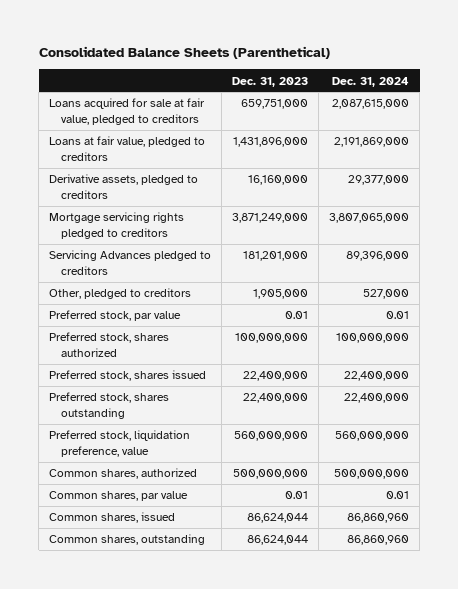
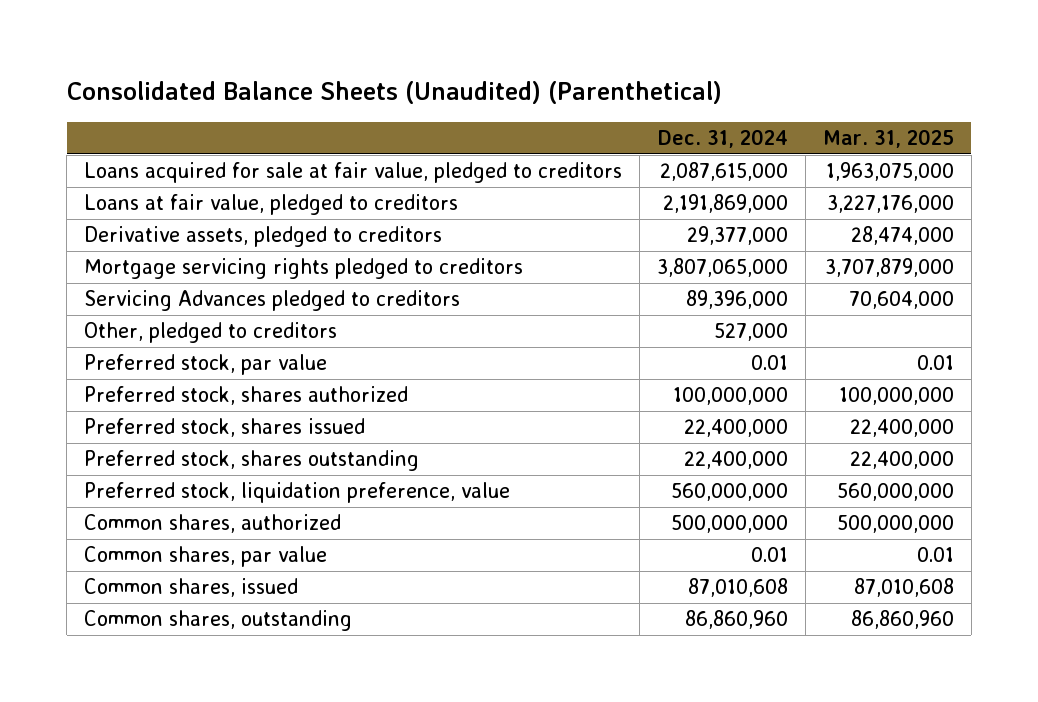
[38,46,330,60] Consolidated Balance Sheets (Parenthetical) -> [66,81,722,105] Consolidated Balance Sheets (Unaudited) (Parenthetical)
[232,76,309,87] Dec. 31, 2023 -> none
none -> [822,129,954,149] Mar. 31, 2025
[347,513,410,524] 86,860,960 -> [687,578,788,598] 87,010,608

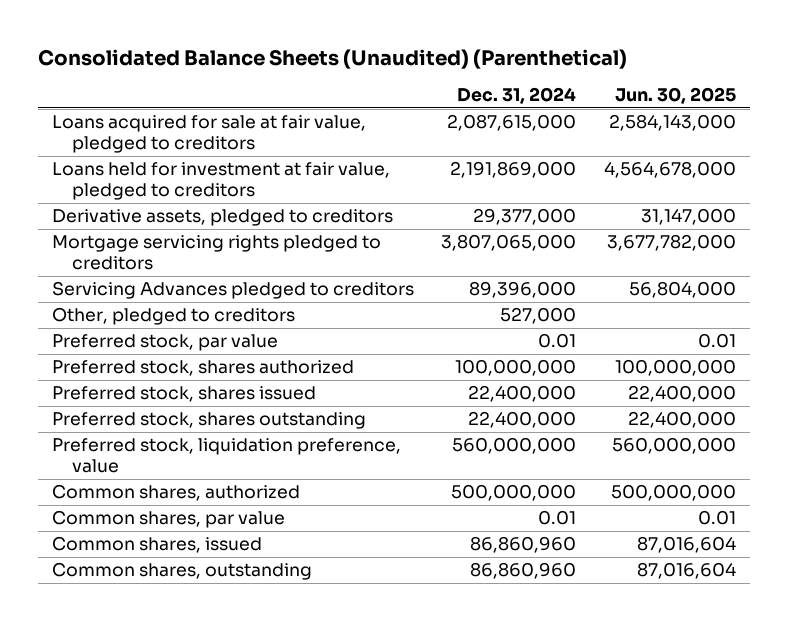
[822,129,954,149] Mar. 31, 2025 -> none
none -> [615,87,737,105] Jun. 30, 2025
[83,194,458,216] Loans at fair value, pledged to creditors -> [51,162,390,201] Loans held for investment at fair value, pledged to creditors
[687,578,788,598] 87,010,608 -> [470,536,577,554] 86,860,960

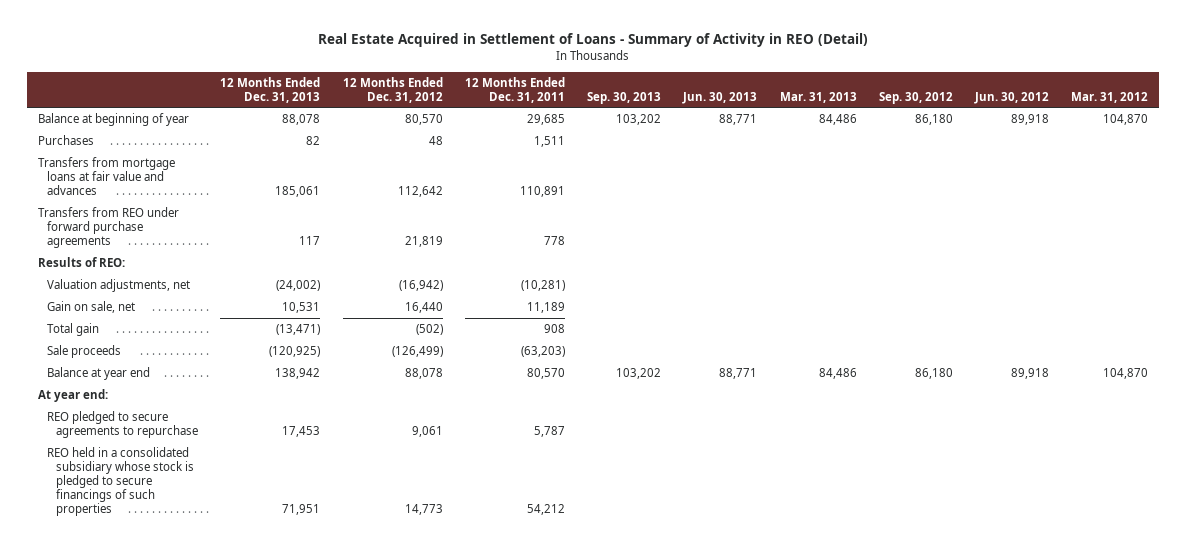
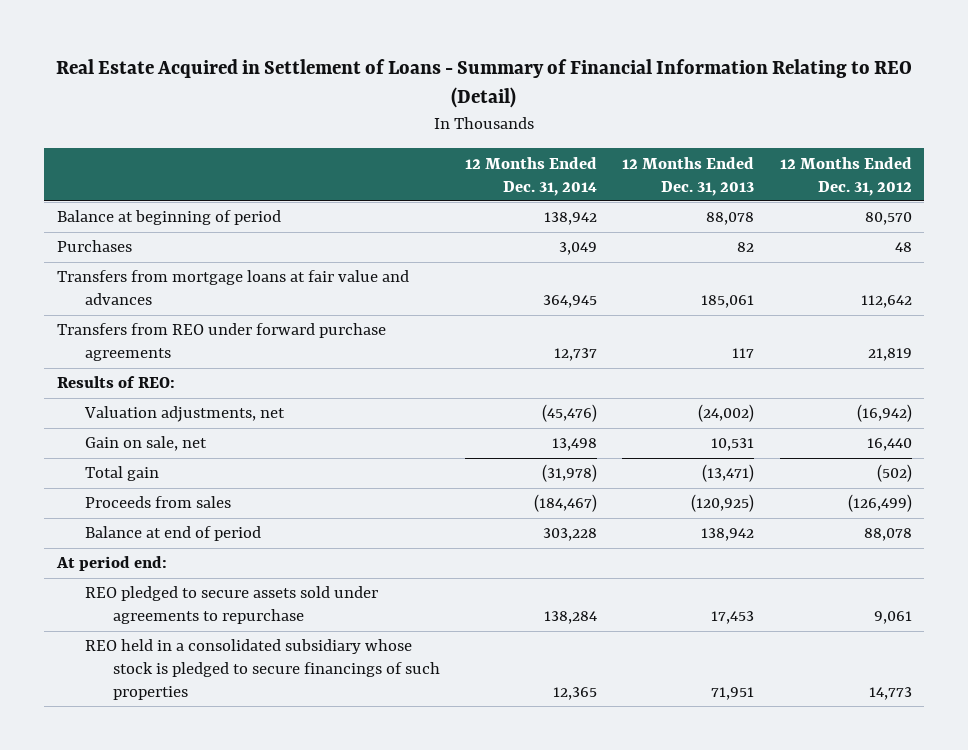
[317,33,868,48] Real Estate Acquired in Settlement of Loans - Summary of Activity in REO (Detail) -> [56,58,913,109] Real Estate Acquired in Settlement of Loans - Summary of Financial Information Relating to REO (Detail)
[464,76,565,103] 12 Months Ended Dec. 31, 2011 -> none
[587,91,662,104] Sep. 30, 2013 -> none
[682,91,758,104] Jun. 30, 2013 -> none
[779,91,857,103] Mar. 31, 2013 -> none
[878,91,953,104] Sep. 30, 2012 -> none
[974,91,1050,104] Jun. 30, 2012 -> none
[1071,91,1149,103] Mar. 31, 2012 -> none
none -> [464,156,597,196] 12 Months Ended Dec. 31, 2014
[37,112,189,126] Balance at beginning of year -> [56,210,281,226] Balance at beginning of period
[46,344,121,358] Sale proceeds -> [84,496,231,509] Proceeds from sales
[46,366,150,380] Balance at year end -> [84,526,261,542] Balance at end of period
[37,388,108,402] At year end: -> [55,556,167,572] At period end:
[46,410,199,438] REO pledged to secure agreements to repurchase -> [84,586,378,625] REO pledged to secure assets sold under agreements to repurchase

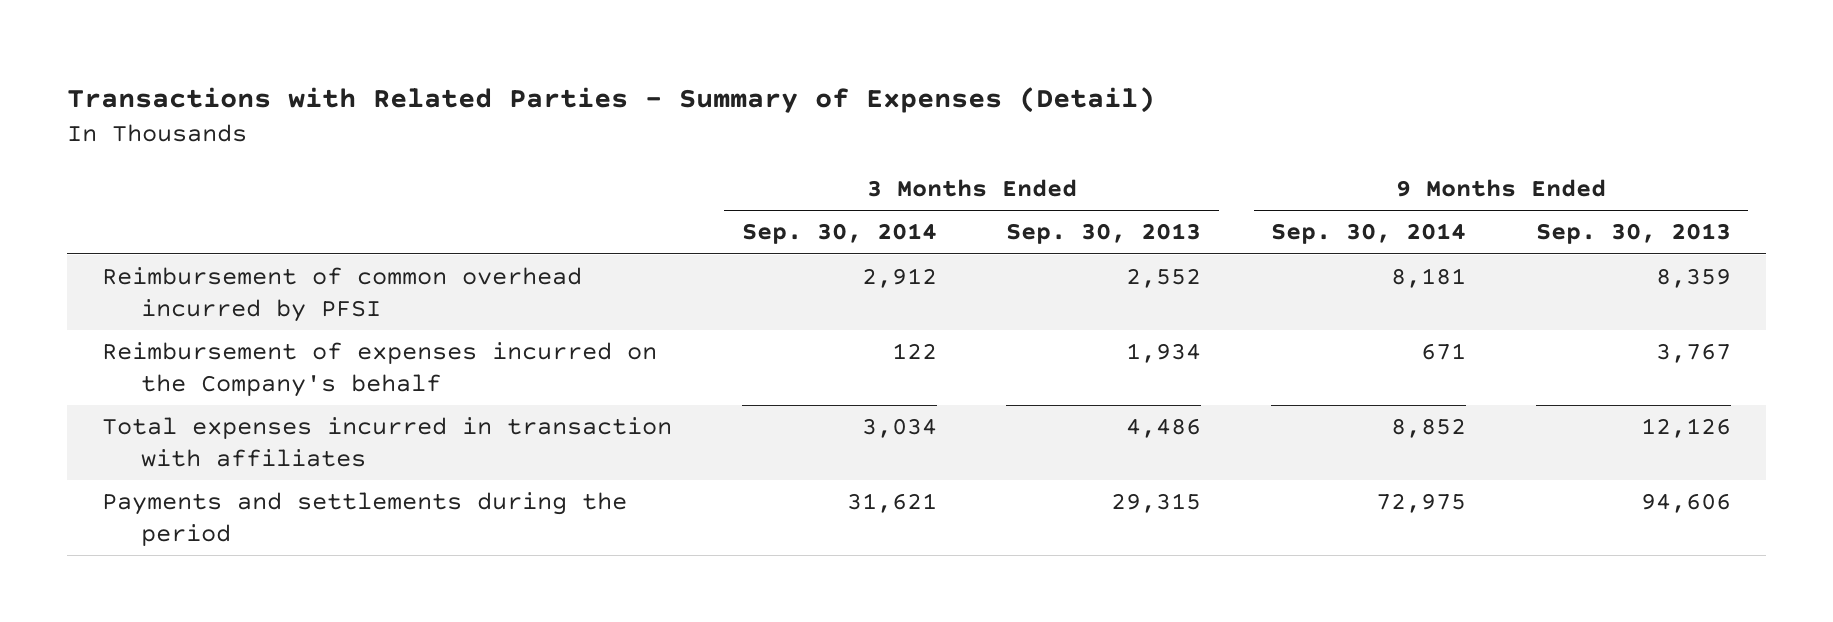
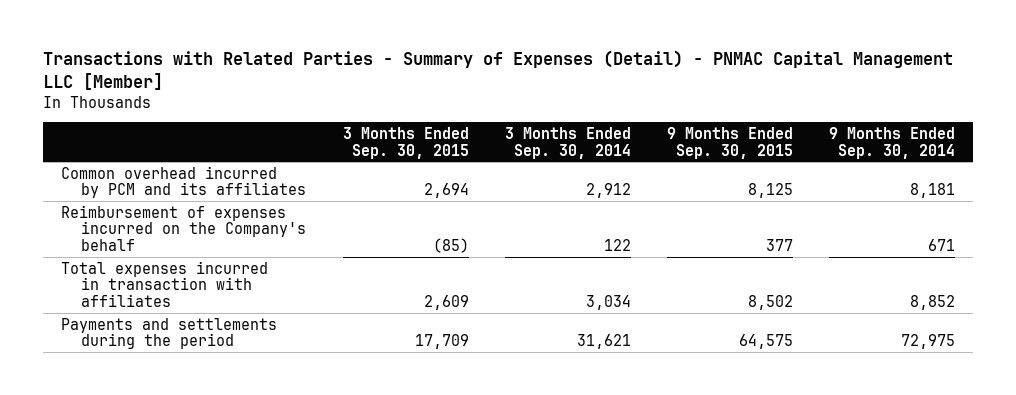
[67,86,1156,113] Transactions with Related Parties - Summary of Expenses (Detail) -> [42,50,953,91] Transactions with Related Parties - Summary of Expenses (Detail) - PNMAC Capital Management LLC [Member]
[1006,223,1202,245] Sep. 30, 2013 -> none
[1535,223,1731,245] Sep. 30, 2013 -> none
none -> [342,126,469,159] 3 Months Ended Sep. 30, 2015
none -> [667,126,794,159] 9 Months Ended Sep. 30, 2015
[102,267,583,323] Reimbursement of common overhead incurred by PFSI -> [60,165,307,199] Common overhead incurred by PCM and its affiliates

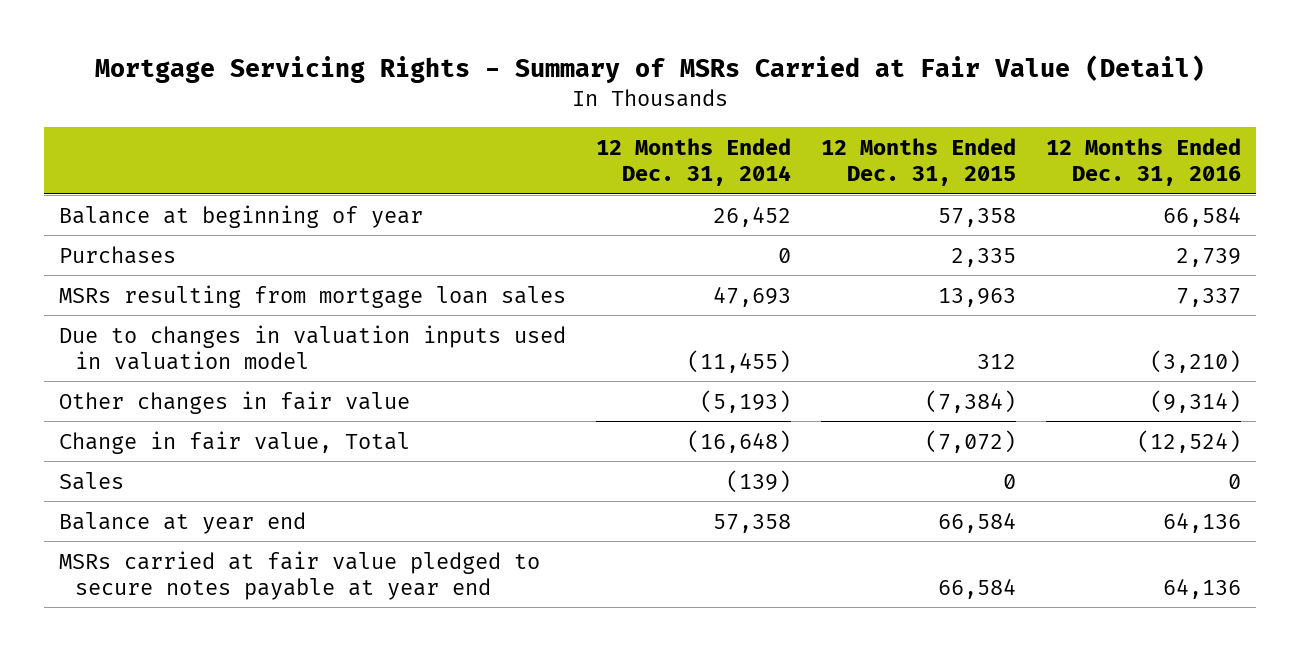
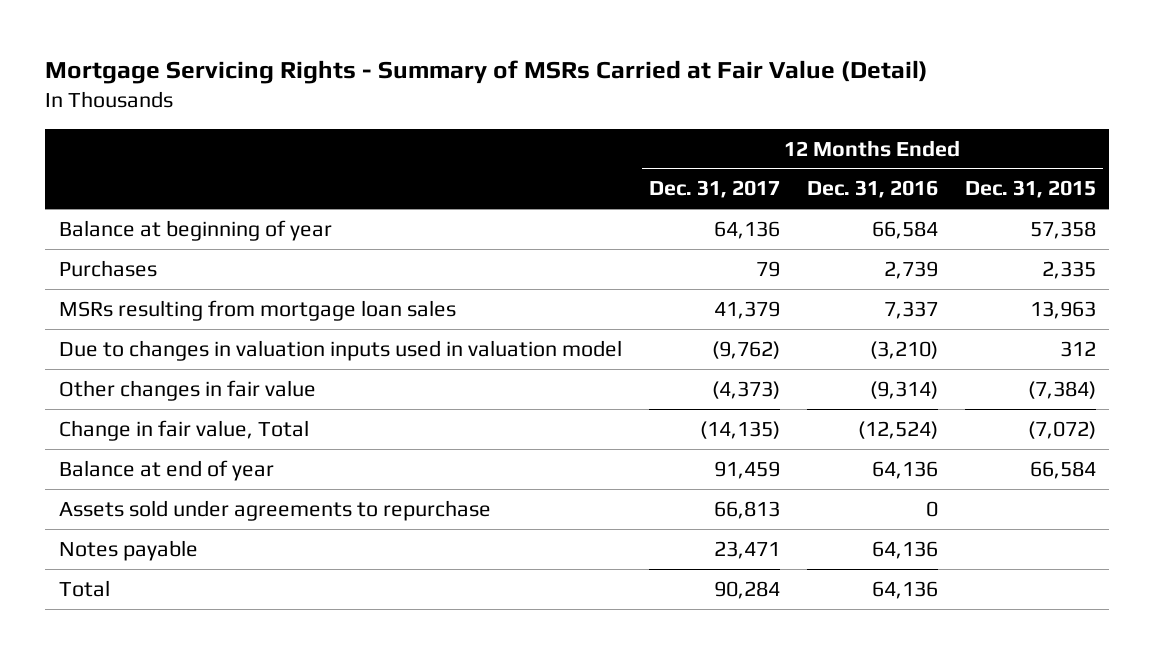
[596,137,792,187] 12 Months Ended Dec. 31, 2014 -> none
none -> [648,180,780,199] Dec. 31, 2017
[59,471,125,490] Sales -> none
[59,550,541,600] MSRs carried at fair value pledged to secure notes payable at year end -> none
[59,511,307,534] Balance at year end -> [58,459,274,481] Balance at end of year
none -> [58,499,491,521] Assets sold under agreements to repurchase
none -> [58,539,198,561] Notes payable
none -> [58,579,110,597] Total

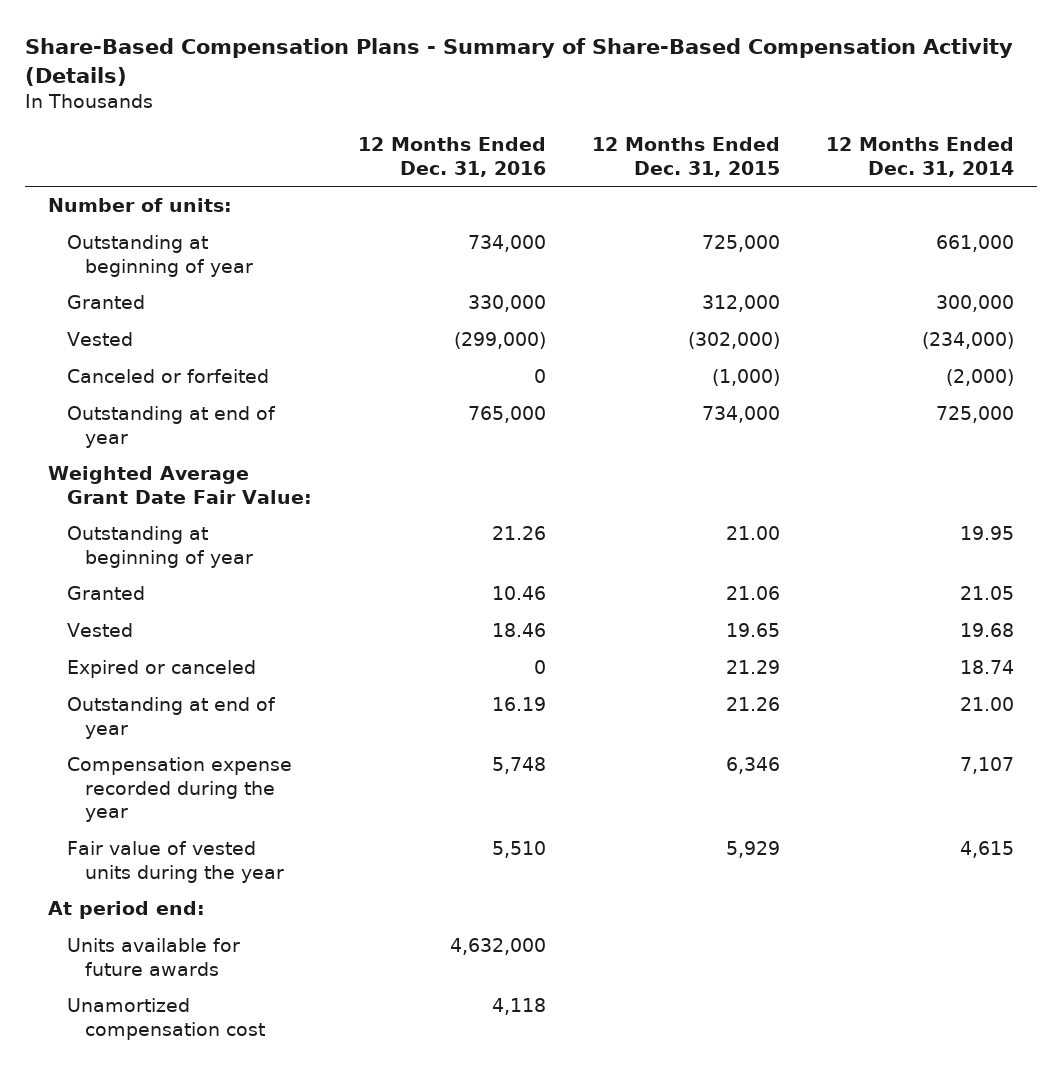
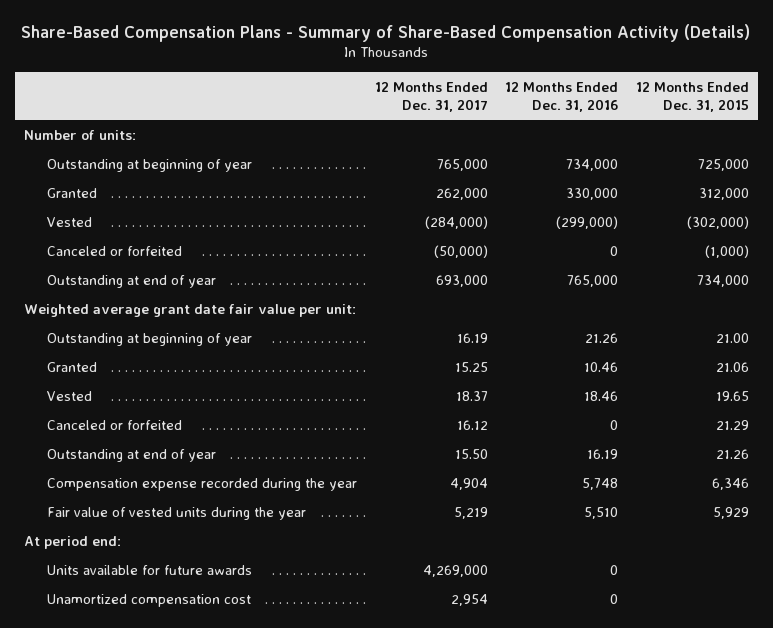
[826,137,1015,177] 12 Months Ended Dec. 31, 2014 -> none
none -> [374,81,488,112] 12 Months Ended Dec. 31, 2017
[48,466,312,504] Weighted Average Grant Date Fair Value: -> [23,303,356,317] Weighted average grant date fair value per unit:
[66,660,256,679] Expired or canceled -> [47,419,183,430] Canceled or forfeited
[449,938,546,956] 4,632,000 -> [610,564,619,575] 0
[491,998,546,1016] 4,118 -> [610,593,619,604] 0

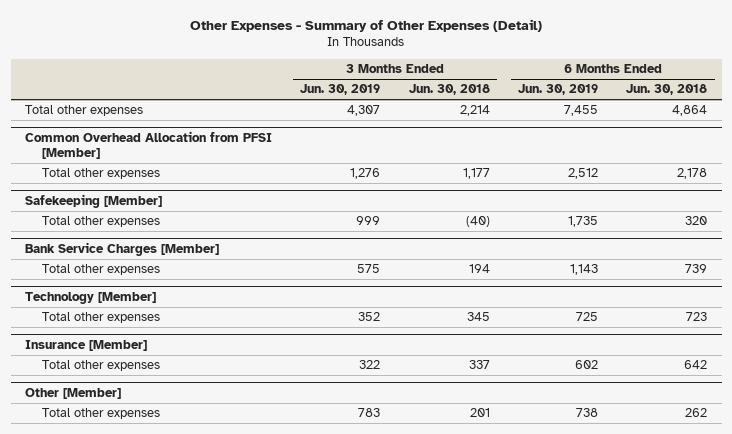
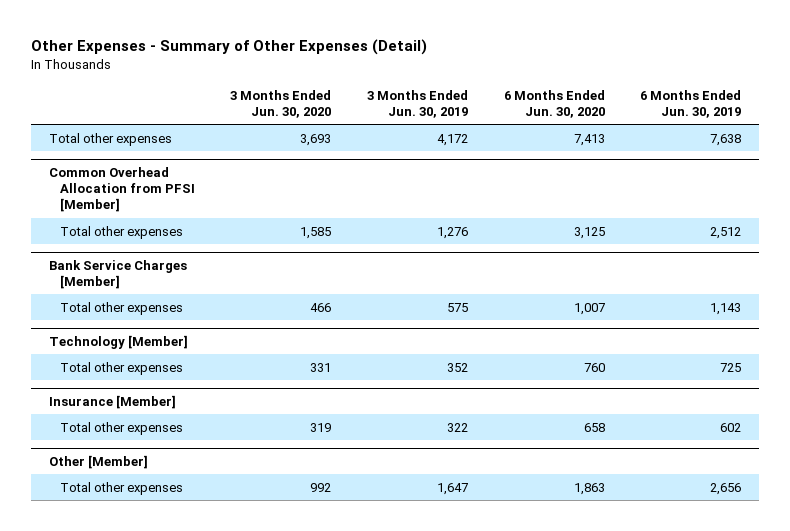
[408,84,490,96] Jun. 30, 2018 -> none
[626,84,708,96] Jun. 30, 2018 -> none
none -> [230,89,332,119] 3 Months Ended Jun. 30, 2020
none -> [503,89,605,119] 6 Months Ended Jun. 30, 2020
[347,105,381,117] 4,307 -> [437,133,469,146] 4,172
[564,105,599,117] 7,455 -> [710,133,742,146] 7,638
[25,193,163,208] Safekeeping [Member] -> none
[41,216,160,228] Total other expenses -> none
[358,408,381,418] 783 -> [437,482,469,495] 1,647
[576,408,599,418] 738 -> [710,482,742,495] 2,656

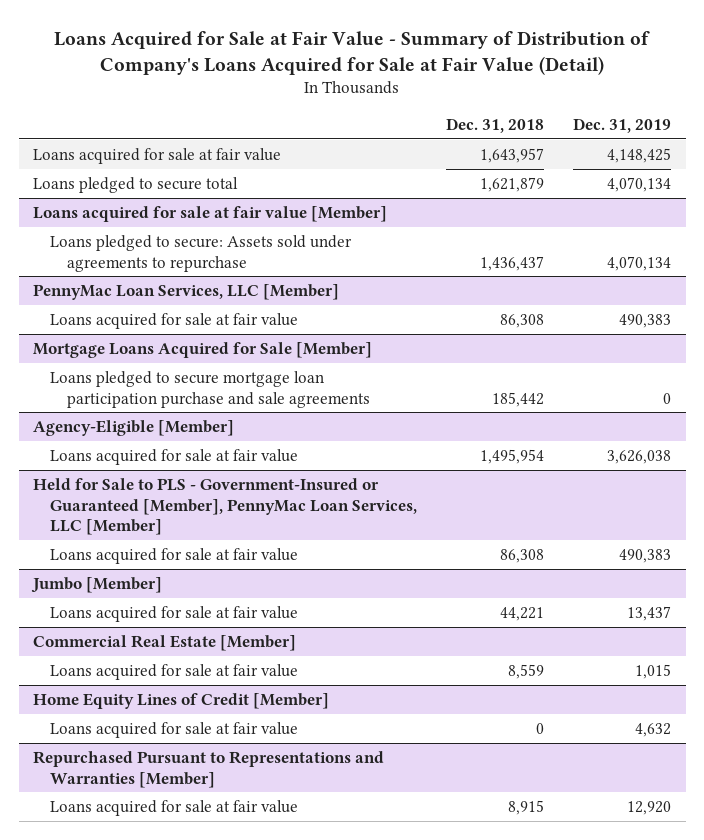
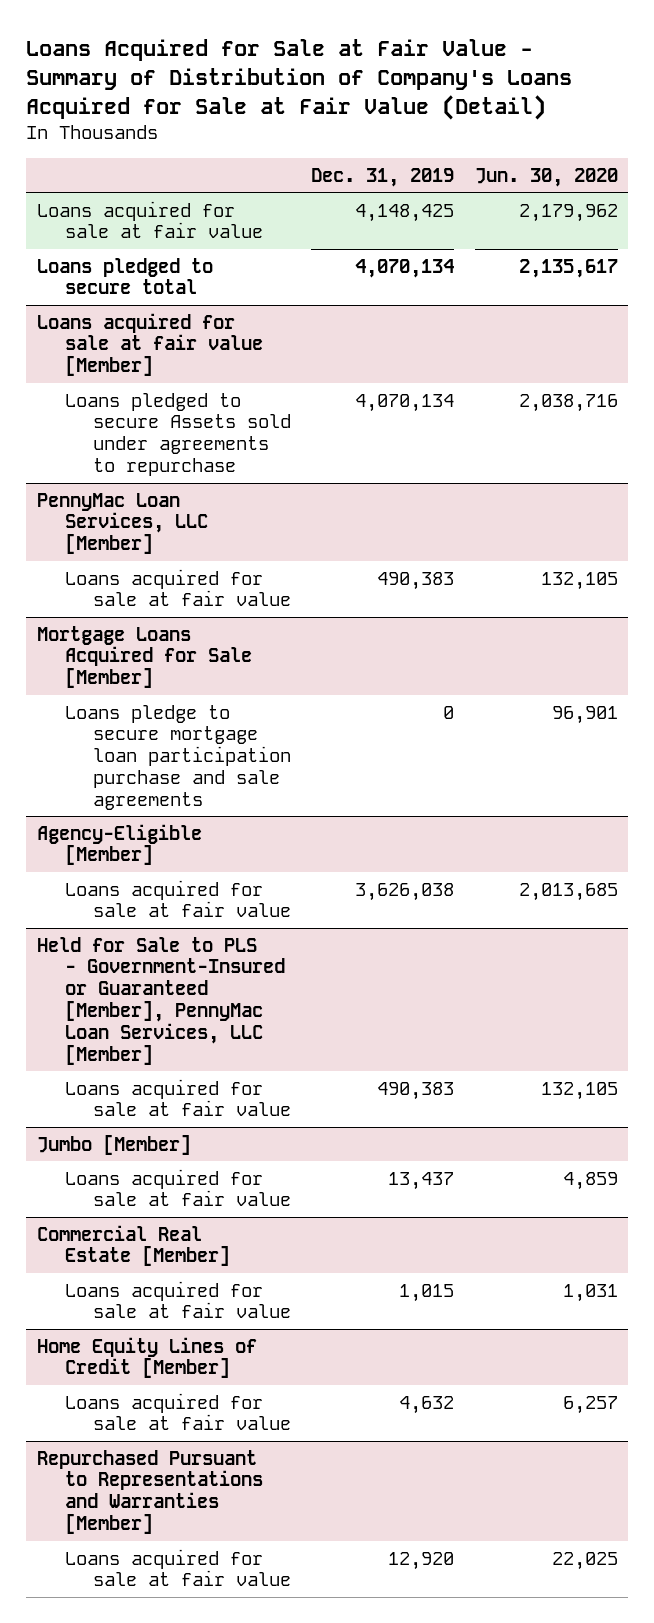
[446,118,545,134] Dec. 31, 2018 -> none
none -> [474,167,618,187] Jun. 30, 2020
[50,234,353,272] Loans pledged to secure: Assets sold under agreements to repurchase -> [64,392,291,477] Loans pledged to secure Assets sold under agreements to repurchase
[50,370,370,408] Loans pledged to secure mortgage loan participation purchase and sale agreements -> [64,704,291,811] Loans pledge to secure mortgage loan participation purchase and sale agreements

